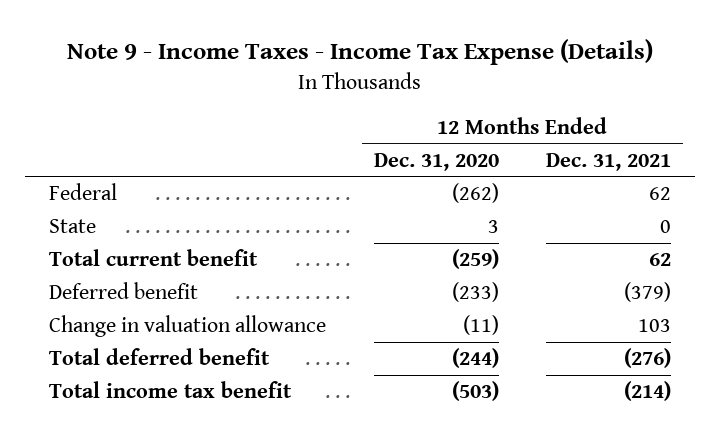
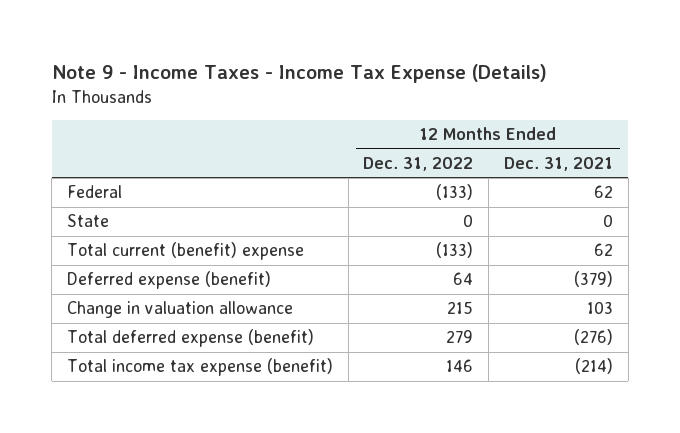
[373,152,499,171] Dec. 31, 2020 -> none
none -> [363,156,474,171] Dec. 31, 2022
[48,249,258,267] Total current benefit -> [66,242,304,261] Total current (benefit) expense
[48,282,198,300] Deferred benefit -> [66,271,271,290] Deferred expense (benefit)
[48,348,270,366] Total deferred benefit -> [66,329,314,348] Total deferred expense (benefit)
[48,381,292,399] Total income tax benefit -> [66,358,333,377] Total income tax expense (benefit)

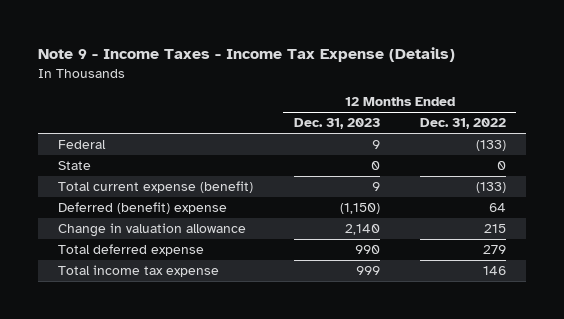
[503,156,613,171] Dec. 31, 2021 -> none
none -> [293,118,380,130] Dec. 31, 2023
[66,242,304,261] Total current (benefit) expense -> [58,181,254,194] Total current expense (benefit)
[66,271,271,290] Deferred expense (benefit) -> [58,202,228,215] Deferred (benefit) expense
[66,329,314,348] Total deferred expense (benefit) -> [58,244,205,257] Total deferred expense
[66,358,333,377] Total income tax expense (benefit) -> [58,265,220,278] Total income tax expense

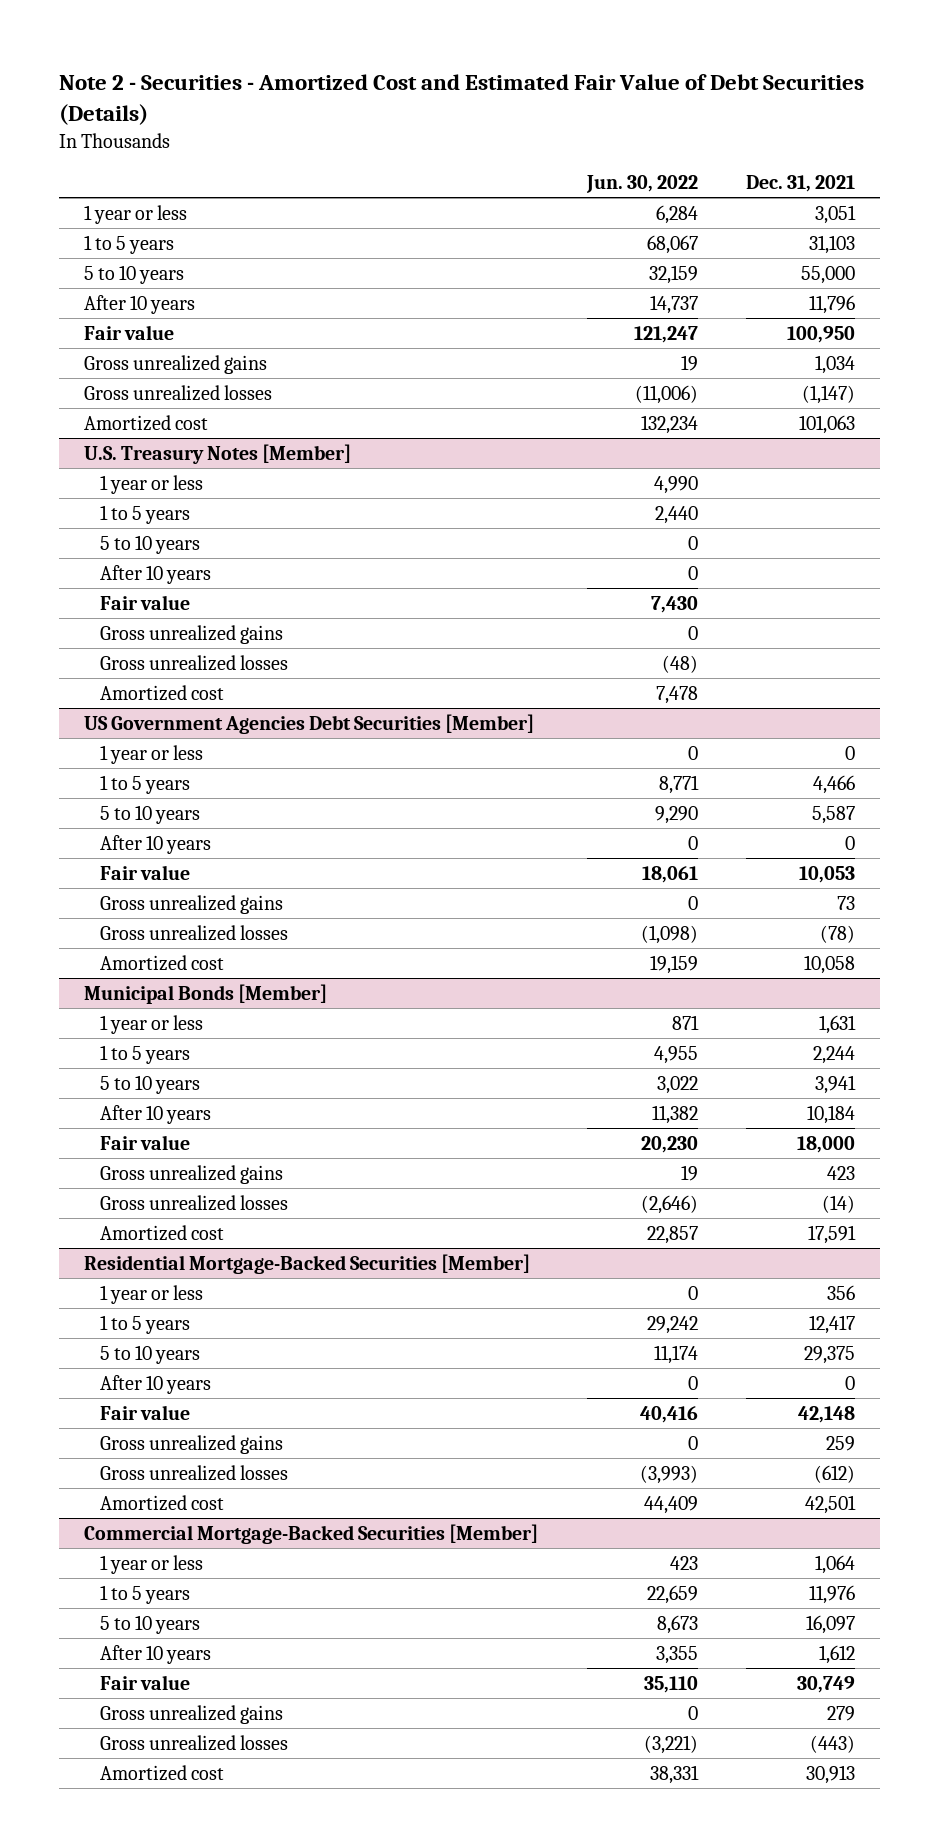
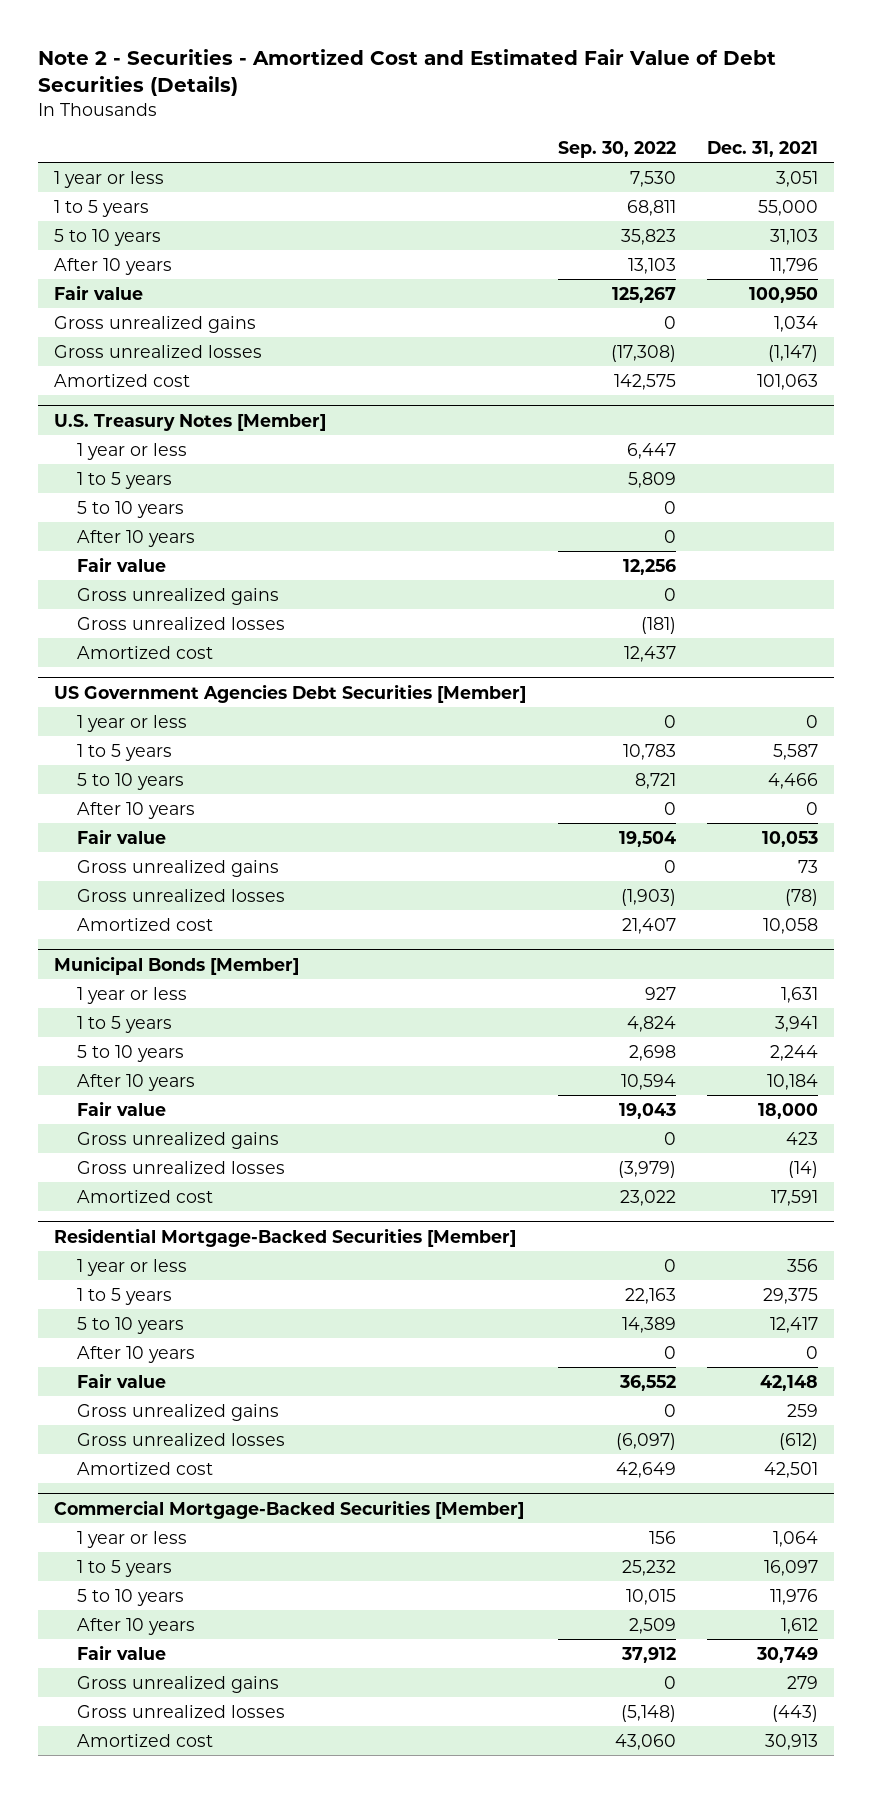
[585,175,698,194] Jun. 30, 2022 -> none
none -> [557,140,676,158] Sep. 30, 2022
[809,234,856,254] 31,103 -> [758,199,819,216] 55,000
[801,265,856,284] 55,000 -> [770,228,819,245] 31,103
[813,774,856,794] 4,466 -> [773,743,819,760] 5,587
[812,805,856,824] 5,587 -> [768,772,819,789] 4,466
[813,1045,856,1064] 2,244 -> [775,1015,819,1032] 3,941
[815,1074,857,1094] 3,941 -> [770,1044,819,1061] 2,244
[809,1314,856,1334] 12,417 -> [763,1287,819,1304] 29,375
[804,1345,856,1364] 29,375 -> [770,1316,819,1333] 12,417
[809,1584,856,1604] 11,976 -> [764,1559,819,1576] 16,097
[806,1614,856,1634] 16,097 -> [770,1588,819,1605] 11,976

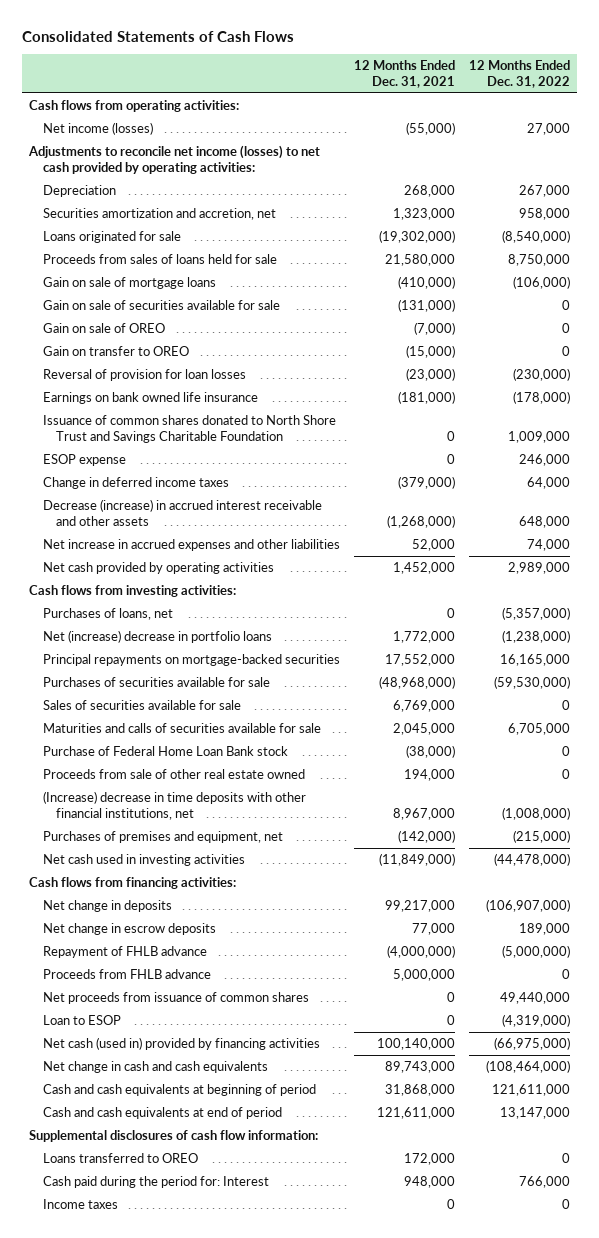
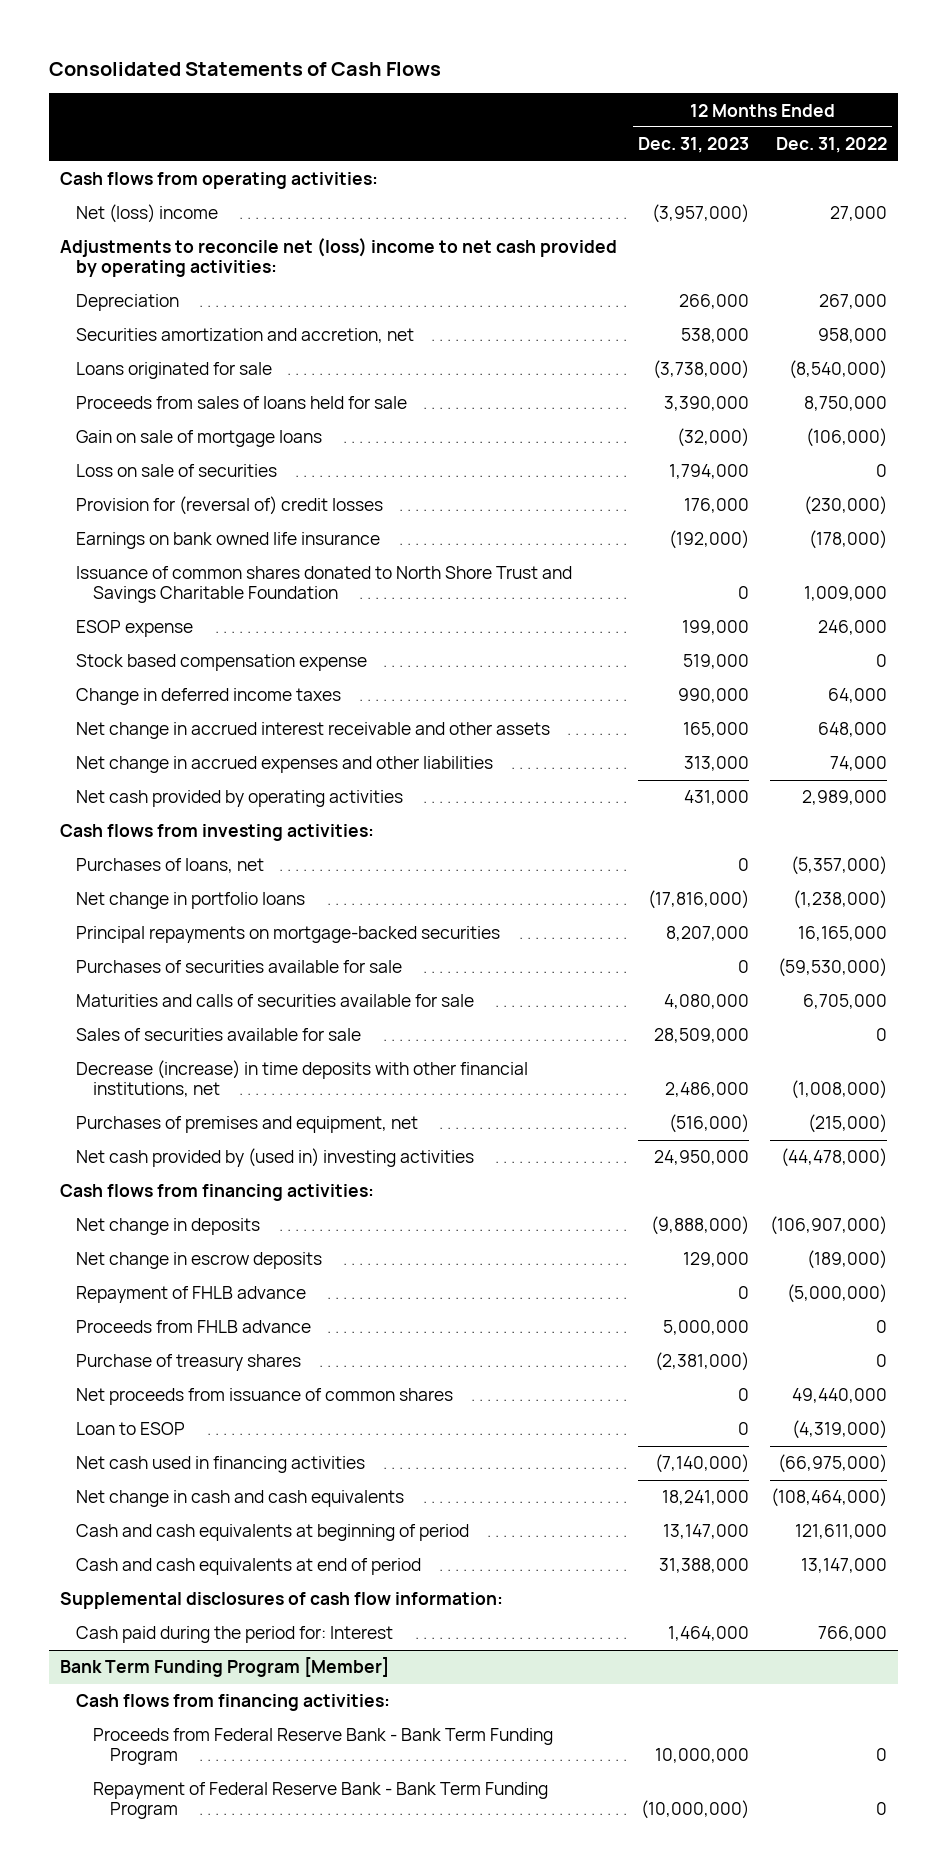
[353,60,455,88] 12 Months Ended Dec. 31, 2021 -> none
none -> [637,137,749,154] Dec. 31, 2023
[42,122,153,136] Net income (losses) -> [76,204,219,224] Net (loss) income
[28,145,321,174] Adjustments to reconcile net income (losses) to net cash provided by operating activities: -> [59,238,617,278] Adjustments to reconcile net (loss) income to net cash provided by operating activities:
[42,323,165,334] Gain on sale of OREO -> none
[42,346,189,357] Gain on transfer to OREO -> none
[42,300,280,311] Gain on sale of securities available for sale -> [76,464,278,478] Loss on sale of securities
[42,369,246,382] Reversal of provision for loan losses -> [76,496,384,516] Provision for (reversal of) credit losses
none -> [76,654,368,672] Stock based compensation expense
[42,499,322,526] Decrease (increase) in accrued interest receivable and other assets -> [76,722,551,740] Net change in accrued interest receivable and other assets
[42,539,340,552] Net increase in accrued expenses and other liabilities -> [76,756,494,774] Net change in accrued expenses and other liabilities
[42,630,272,644] Net (increase) decrease in portfolio loans -> [76,892,306,910] Net change in portfolio loans
[42,746,288,757] Purchase of Federal Home Loan Bank stock -> none
[42,769,305,780] Proceeds from sale of other real estate owned -> none
[42,700,241,711] Sales of securities available for sale -> [76,1028,362,1042] Sales of securities available for sale
[42,791,306,820] (Increase) decrease in time deposits with other financial institutions, net -> [76,1060,529,1098] Decrease (increase) in time deposits with other financial institutions, net
[42,854,245,867] Net cash used in investing activities -> [76,1148,475,1168] Net cash provided by (used in) investing activities
[518,923,570,936] 189,000 -> [807,1250,888,1270] (189,000)
none -> [76,1354,302,1372] Purchase of treasury shares
[42,1037,320,1051] Net cash (used in) provided by financing activities -> [76,1456,366,1474] Net cash used in financing activities
[42,1153,198,1164] Loans transferred to OREO -> none
[42,1199,118,1210] Income taxes -> none
none -> [59,1657,389,1678] Bank Term Funding Program [Member]
none -> [76,1694,391,1712] Cash flows from financing activities:
none -> [92,1728,553,1766] Proceeds from Federal Reserve Bank - Bank Term Funding Program
none -> [92,1782,548,1820] Repayment of Federal Reserve Bank - Bank Term Funding Program

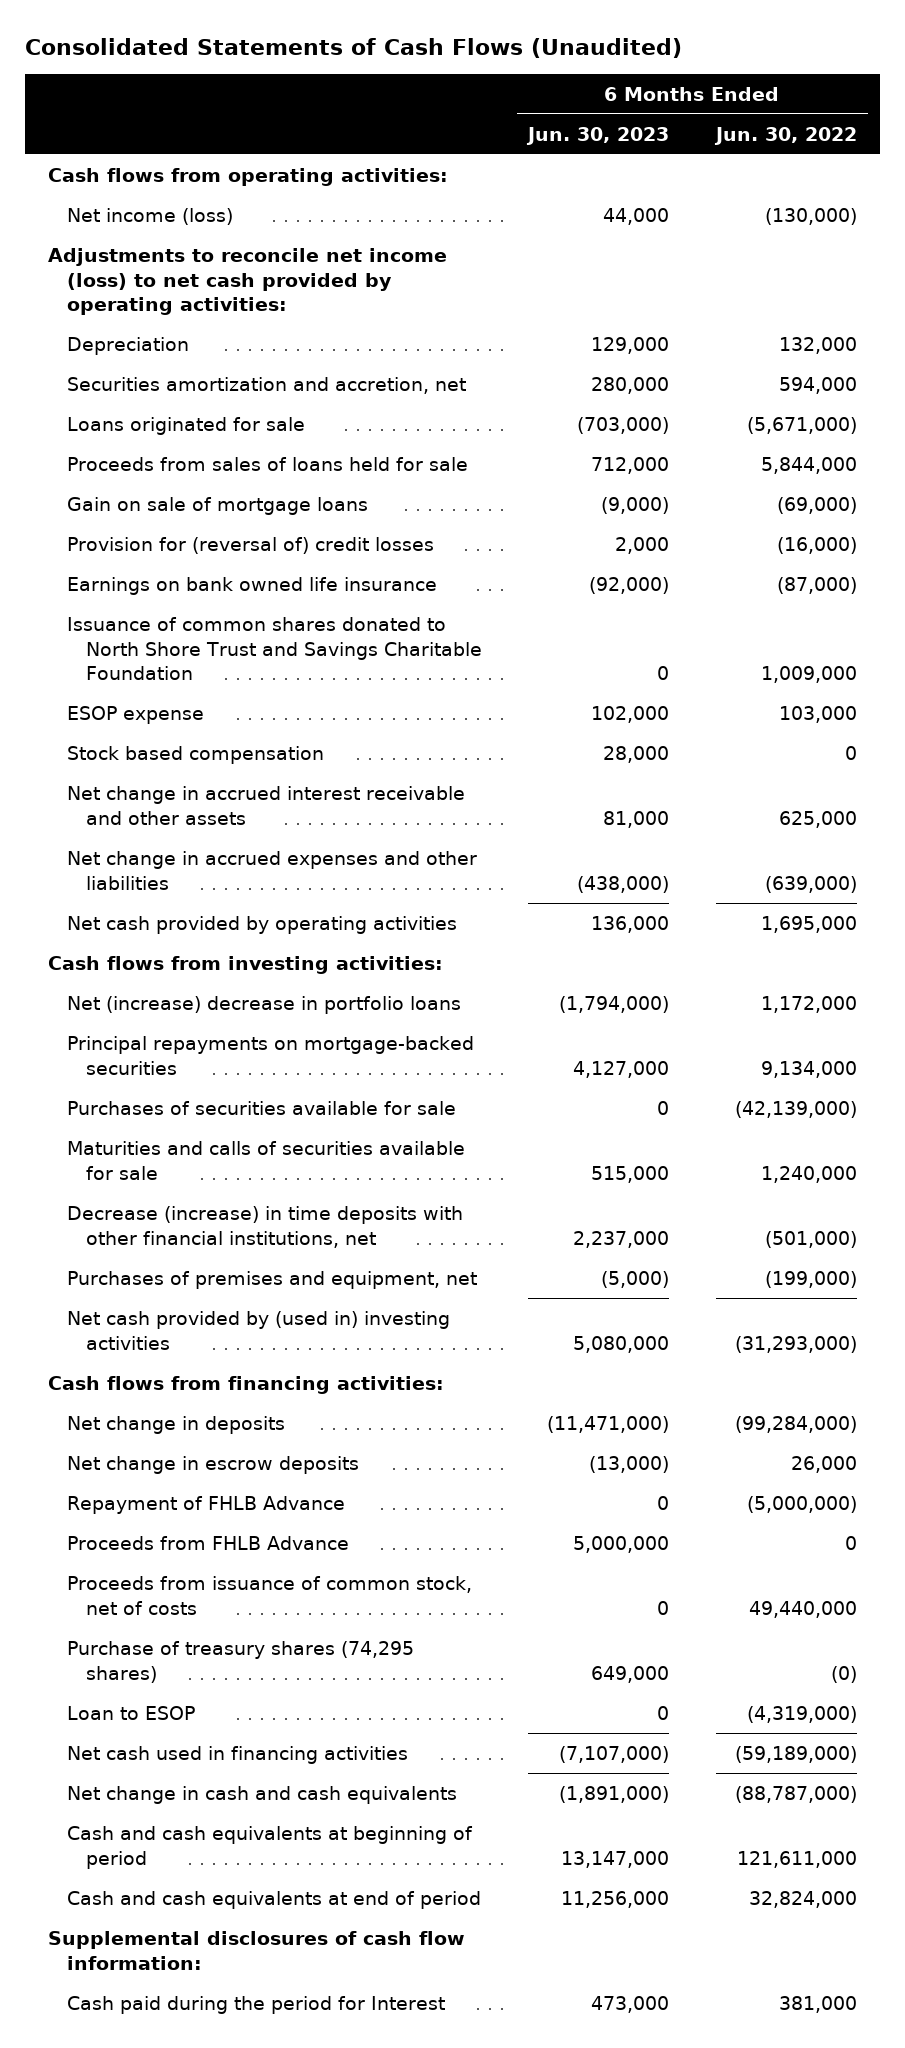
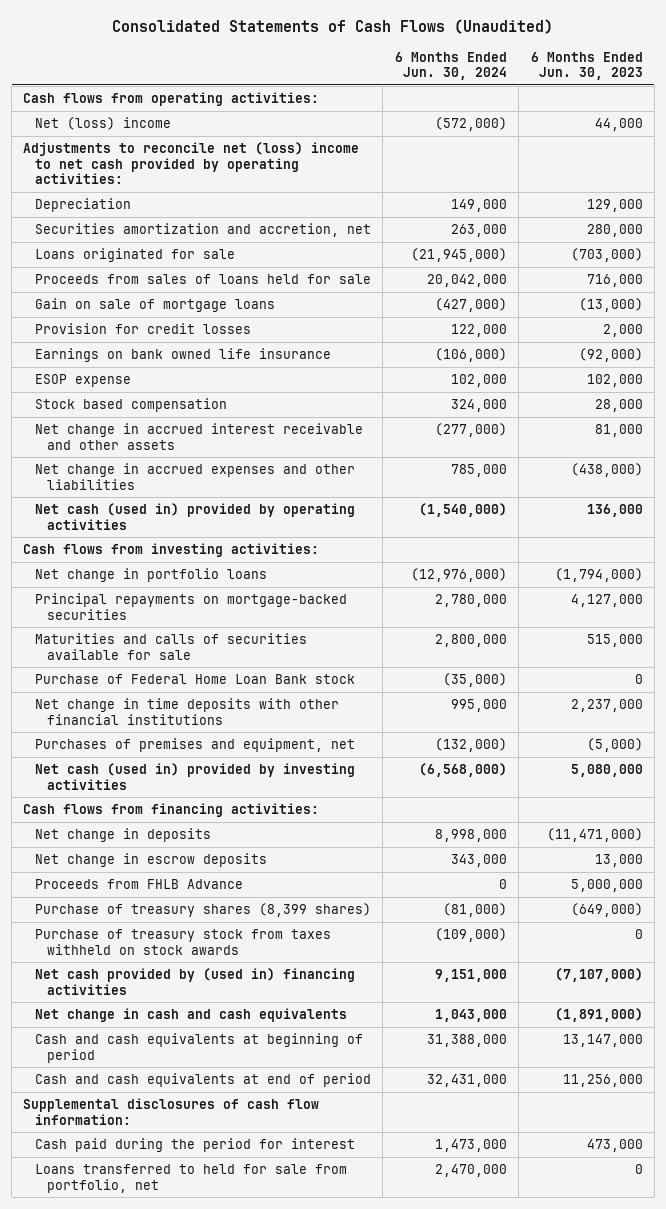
[713,126,857,145] Jun. 30, 2022 -> none
none -> [394,51,507,81] 6 Months Ended Jun. 30, 2024
[67,207,234,225] Net income (loss) -> [35,117,172,131] Net (loss) income
[48,247,448,316] Adjustments to reconcile net income (loss) to net cash provided by operating activities: -> [23,142,360,185] Adjustments to reconcile net (loss) income to net cash provided by operating activities:
[591,456,670,474] 712,000 -> [586,274,643,288] 716,000
[601,496,670,514] (9,000) -> [578,298,643,313] (13,000)
[67,536,435,554] Provision for (reversal of) credit losses -> [35,323,252,335] Provision for credit losses
[67,616,483,681] Issuance of common shares donated to North Shore Trust and Savings Charitable Foundation -> none
[67,915,458,934] Net cash provided by operating activities -> [35,503,356,530] Net cash (used in) provided by operating activities
[67,995,462,1014] Net (increase) decrease in portfolio loans -> [35,568,268,583] Net change in portfolio loans
[67,1100,457,1115] Purchases of securities available for sale -> none
none -> [35,674,356,685] Purchase of Federal Home Loan Bank stock
[67,1205,464,1248] Decrease (increase) in time deposits with other financial institutions, net -> [35,698,340,725] Net change in time deposits with other financial institutions
[67,1310,451,1350] Net cash provided by (used in) investing activities -> [35,763,356,790] Net cash (used in) provided by investing activities
[67,1495,346,1514] Repayment of FHLB Advance -> none
[589,1455,670,1473] (13,000) -> [594,854,643,868] 13,000
[67,1575,473,1615] Proceeds from issuance of common stock, net of costs -> none
[67,1705,196,1720] Loan to ESOP -> none
[67,1640,415,1683] Purchase of treasury shares (74,295 shares) -> [35,903,372,918] Purchase of treasury shares (8,399 shares)
[591,1665,670,1683] 649,000 -> [570,903,643,918] (649,000)
none -> [35,929,332,955] Purchase of treasury stock from taxes withheld on stock awards
[67,1745,409,1764] Net cash used in financing activities -> [35,968,356,995] Net cash provided by (used in) financing activities
[67,1995,446,2014] Cash paid during the period for Interest -> [35,1138,356,1153] Cash paid during the period for interest
none -> [35,1164,348,1193] Loans transferred to held for sale from portfolio, net

